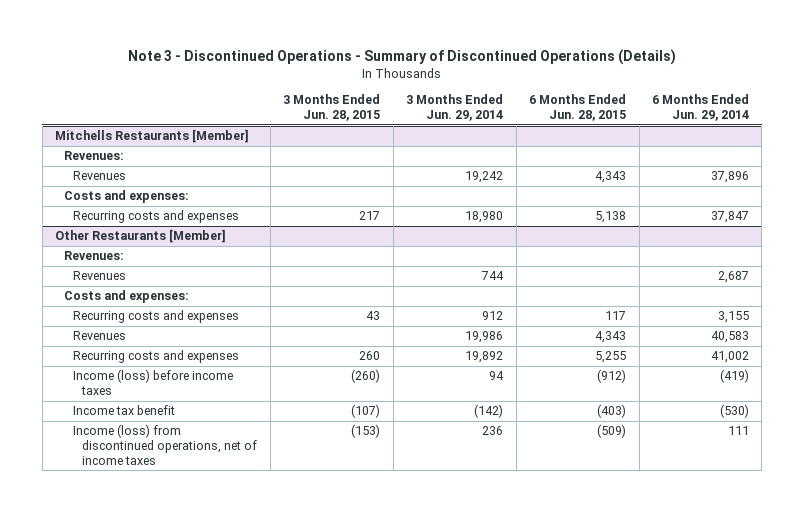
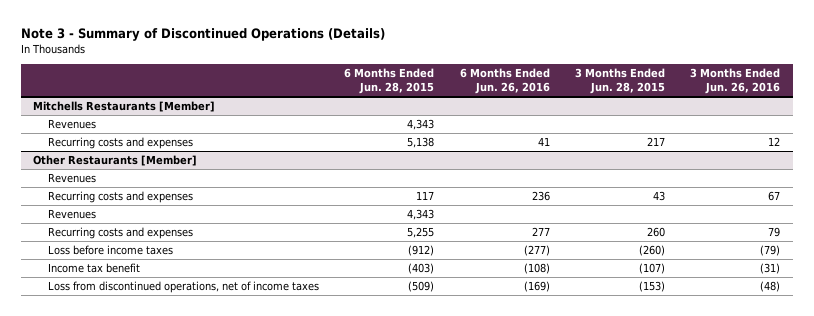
[127,49,676,66] Note 3 - Discontinued Operations - Summary of Discontinued Operations (Details) -> [20,27,385,41] Note 3 - Summary of Discontinued Operations (Details)
[406,94,504,122] 3 Months Ended Jun. 29, 2014 -> none
[651,94,749,122] 6 Months Ended Jun. 29, 2014 -> none
none -> [459,67,550,95] 6 Months Ended Jun. 26, 2016
none -> [690,67,781,95] 3 Months Ended Jun. 26, 2016
[64,151,125,161] Revenues: -> none
[64,190,190,204] Costs and expenses: -> none
[64,251,125,261] Revenues: -> none
[64,290,190,304] Costs and expenses: -> none
[73,369,234,396] Income (loss) before income taxes -> [48,245,174,256] Loss before income taxes
[73,424,258,465] Income (loss) from discontinued operations, net of income taxes -> [48,281,320,294] Loss from discontinued operations, net of income taxes

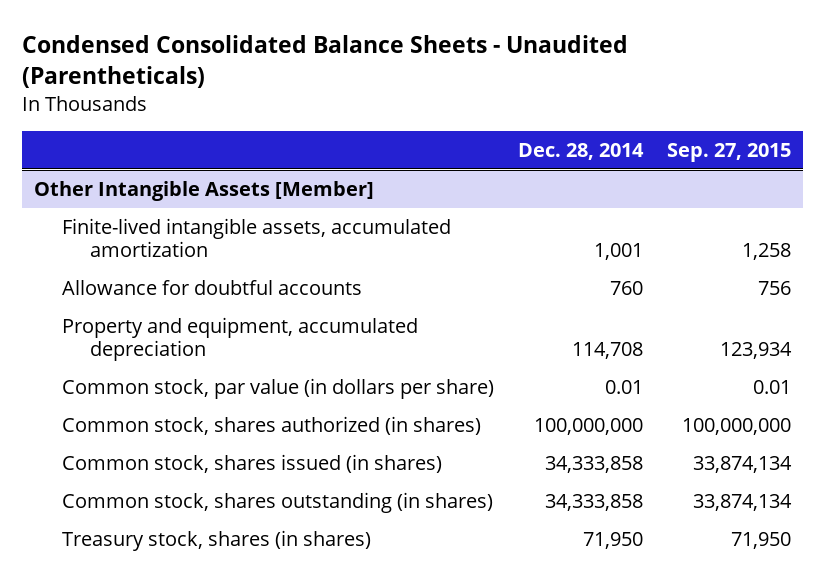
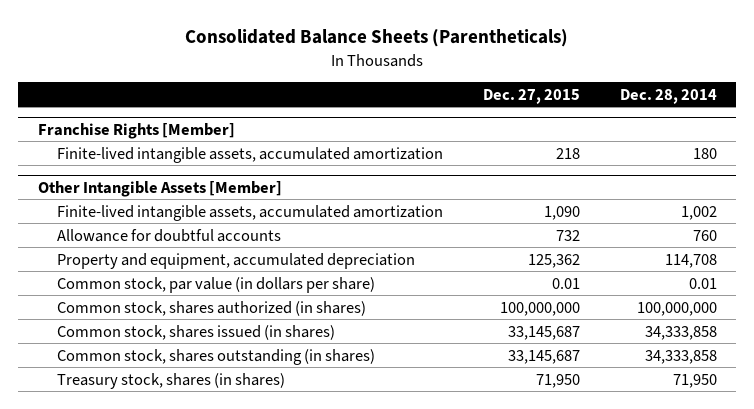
[22,35,629,88] Condensed Consolidated Balance Sheets - Unaudited (Parentheticals) -> [185,29,569,48] Consolidated Balance Sheets (Parentheticals)
[667,142,792,162] Sep. 27, 2015 -> none
none -> [482,88,580,104] Dec. 27, 2015
none -> [37,122,235,139] Franchise Rights [Member]
none -> [56,146,443,163] Finite-lived intangible assets, accumulated amortization
[594,243,644,261] 1,001 -> [680,205,717,220] 1,002

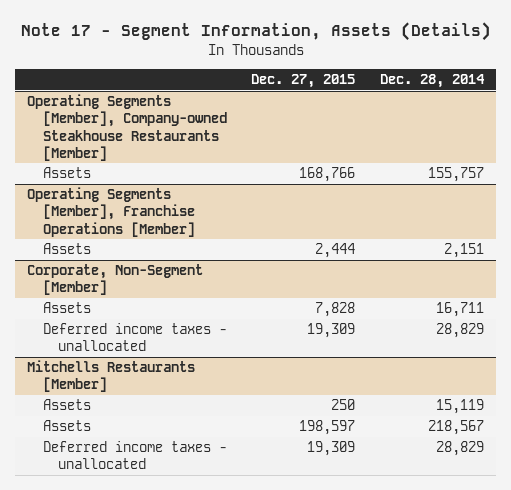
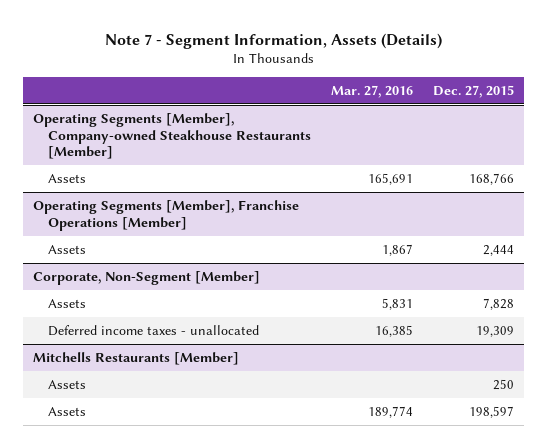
[20,22,491,42] Note 17 - Segment Information, Assets (Details) -> [104,32,442,49] Note 7 - Segment Information, Assets (Details)
[380,74,486,89] Dec. 28, 2014 -> none
none -> [331,85,414,99] Mar. 27, 2016
[42,441,227,470] Deferred income taxes - unallocated -> none

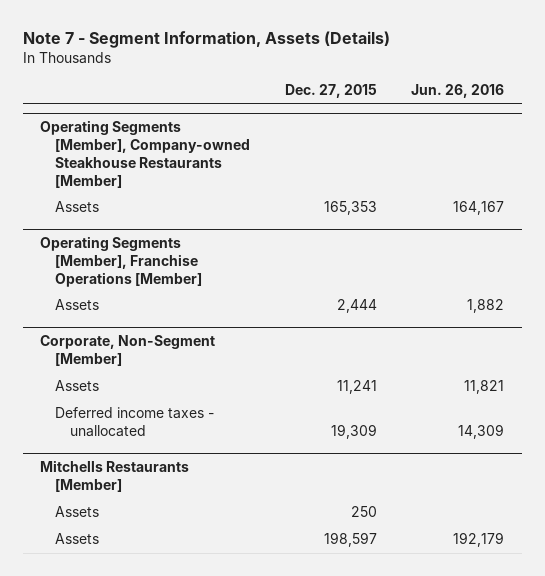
[331,85,414,99] Mar. 27, 2016 -> none
none -> [411,84,505,99] Jun. 26, 2016
[469,172,515,185] 168,766 -> [323,201,377,216] 165,353
[483,297,515,310] 7,828 -> [336,380,377,395] 11,241

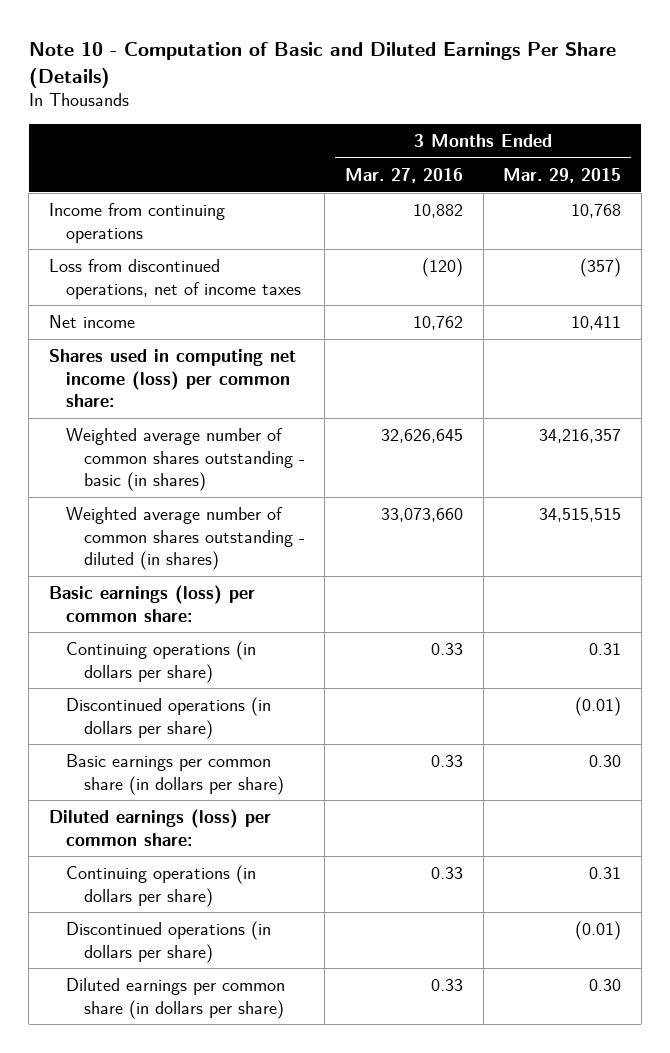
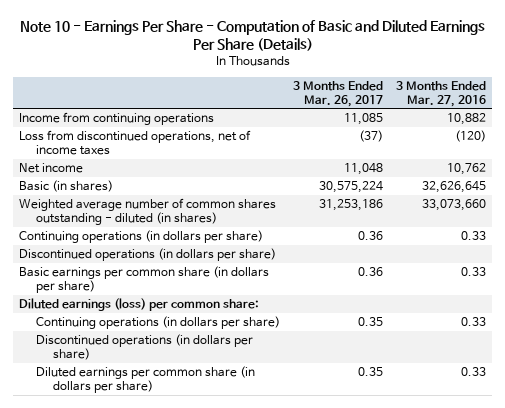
[28,41,616,88] Note 10 - Computation of Basic and Diluted Earnings Per Share (Details) -> [19,20,485,52] Note 10 - Earnings Per Share - Computation of Basic and Diluted Earnings Per Share (Details)
[503,168,622,184] Mar. 29, 2015 -> none
none -> [293,80,384,107] 3 Months Ended Mar. 26, 2017
[48,349,296,407] Shares used in computing net income (loss) per common share: -> none
[66,428,305,491] Weighted average number of common shares outstanding - basic (in shares) -> [19,180,114,193] Basic (in shares)
[48,585,255,622] Basic earnings (loss) per common share: -> none

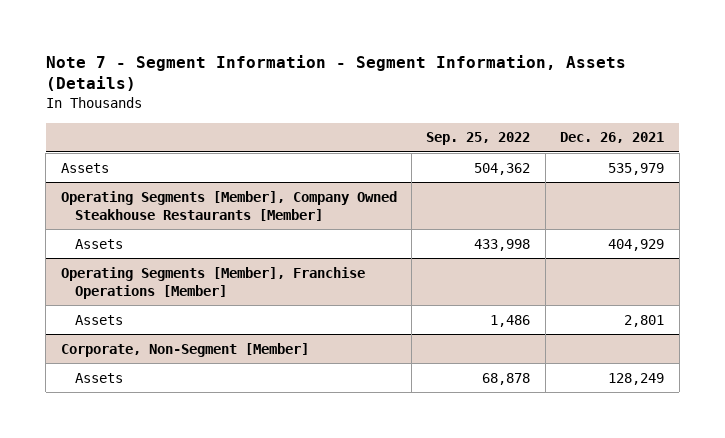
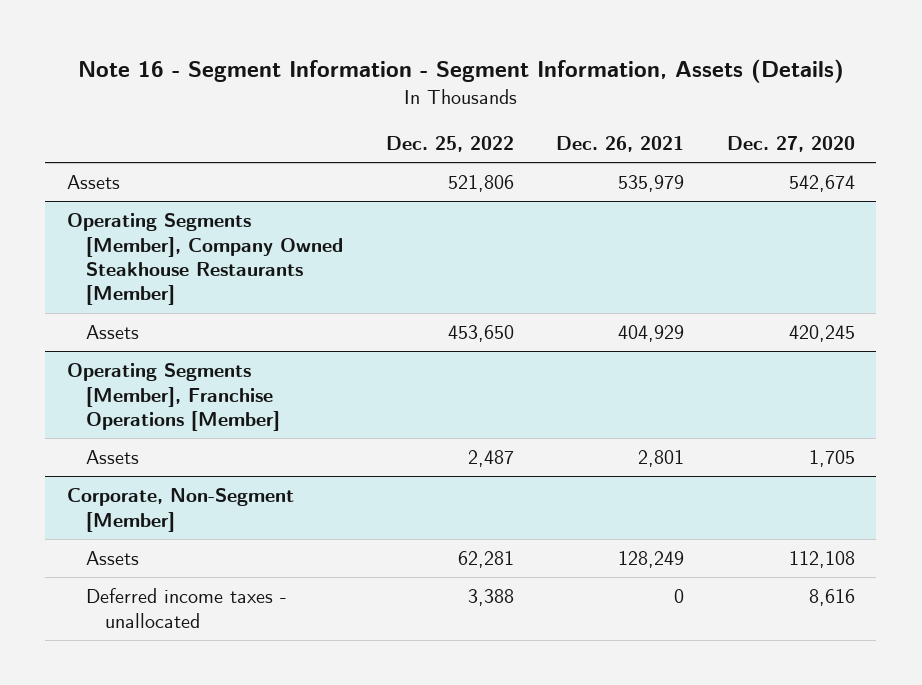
[45,54,626,92] Note 7 - Segment Information - Segment Information, Assets (Details) -> [77,58,844,83] Note 16 - Segment Information - Segment Information, Assets (Details)
[426,132,531,146] Sep. 25, 2022 -> none
none -> [385,136,514,153] Dec. 25, 2022
none -> [726,136,855,153] Dec. 27, 2020
none -> [85,588,287,628] Deferred income taxes - unallocated

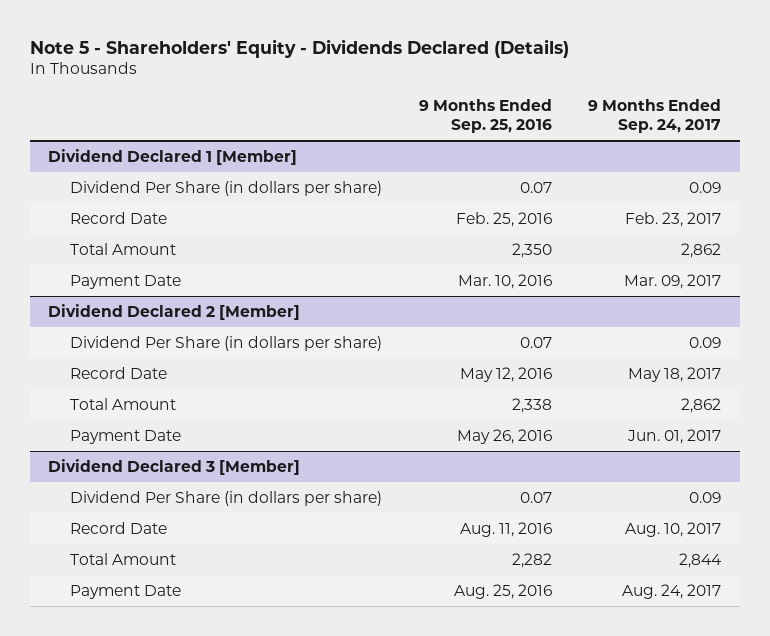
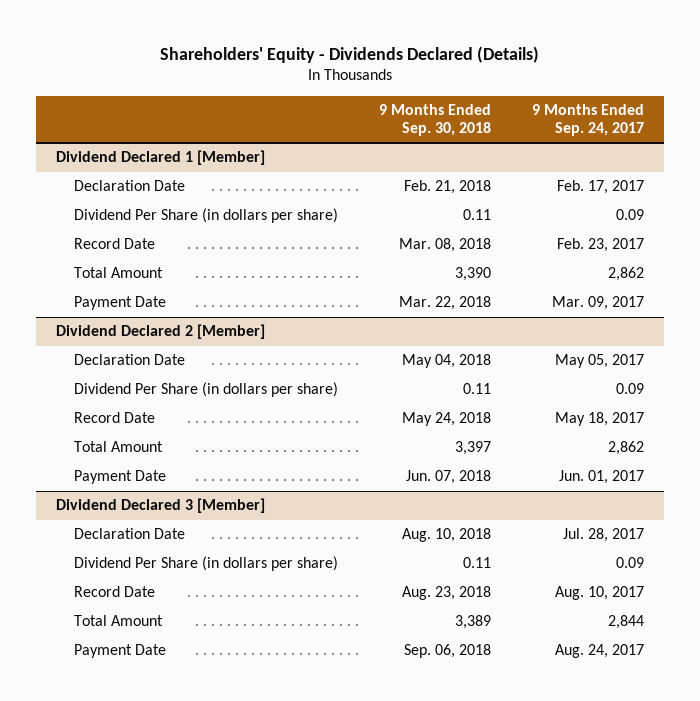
[29,38,569,58] Note 5 - Shareholders' Equity - Dividends Declared (Details) -> [159,45,539,63] Shareholders' Equity - Dividends Declared (Details)
[418,98,552,133] 9 Months Ended Sep. 25, 2016 -> none
none -> [378,103,491,137] 9 Months Ended Sep. 30, 2018
none -> [74,180,186,192] Declaration Date
none -> [74,354,186,366] Declaration Date
none -> [74,528,186,540] Declaration Date

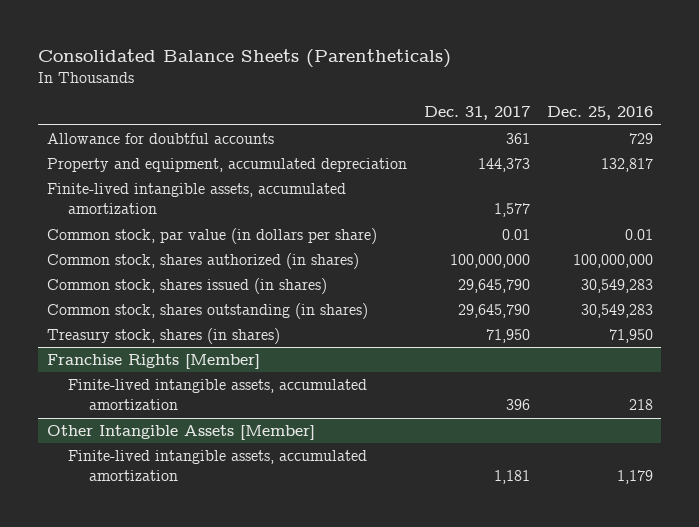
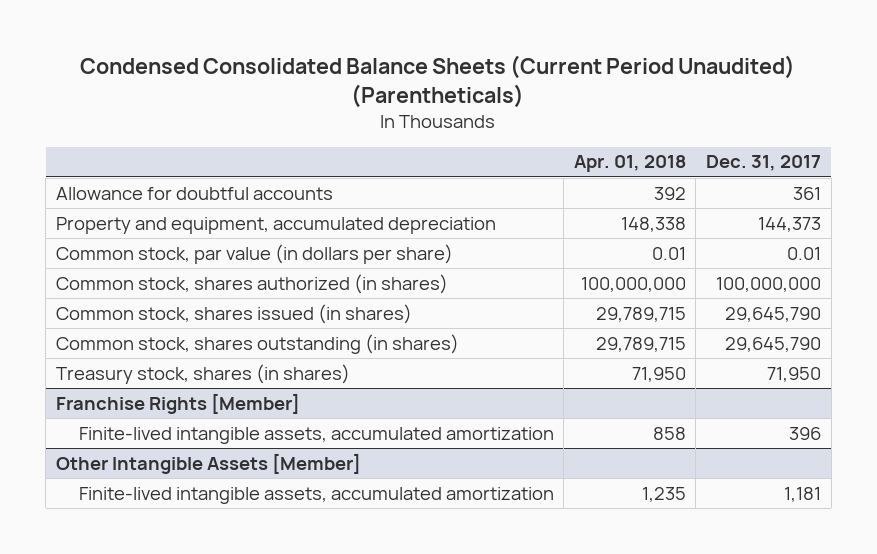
[38,49,452,69] Consolidated Balance Sheets (Parentheticals) -> [80,55,796,109] Condensed Consolidated Balance Sheets (Current Period Unaudited) (Parentheticals)
[546,106,653,121] Dec. 25, 2016 -> none
none -> [573,155,686,173] Apr. 01, 2018
[46,183,346,215] Finite-lived intangible assets, accumulated amortization -> none

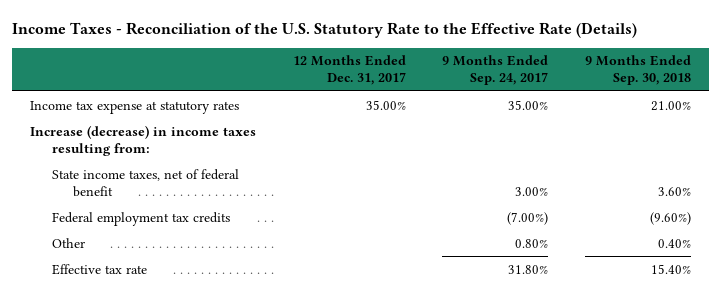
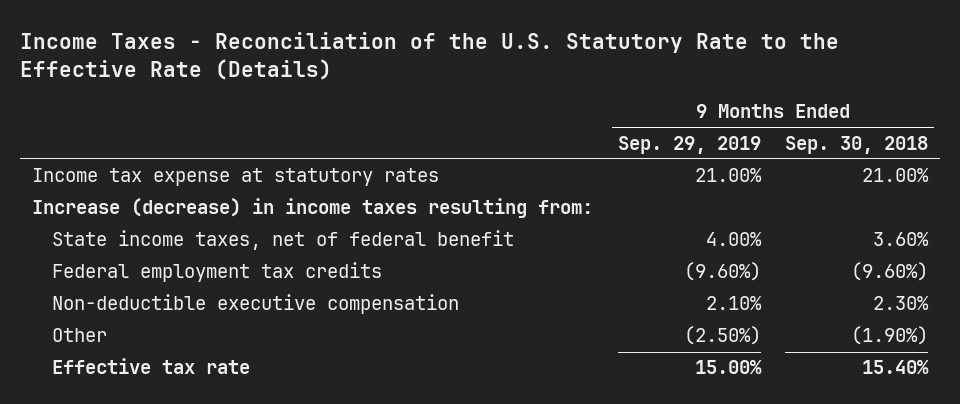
[292,55,406,86] 12 Months Ended Dec. 31, 2017 -> none
[442,55,549,86] 9 Months Ended Sep. 24, 2017 -> none
none -> [617,135,761,154] Sep. 29, 2019
none -> [51,294,459,315] Non-deductible executive compensation
[657,238,691,248] 0.40% -> [850,326,928,346] (1.90%)

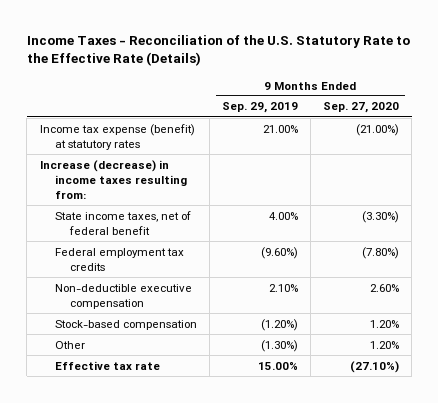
[784,135,928,154] Sep. 30, 2018 -> none
none -> [322,102,399,114] Sep. 27, 2020
[32,168,440,187] Income tax expense at statutory rates -> [39,123,195,150] Income tax expense (benefit) at statutory rates
none -> [54,319,197,330] Stock-based compensation
[683,326,761,346] (2.50%) -> [260,339,298,352] (1.30%)

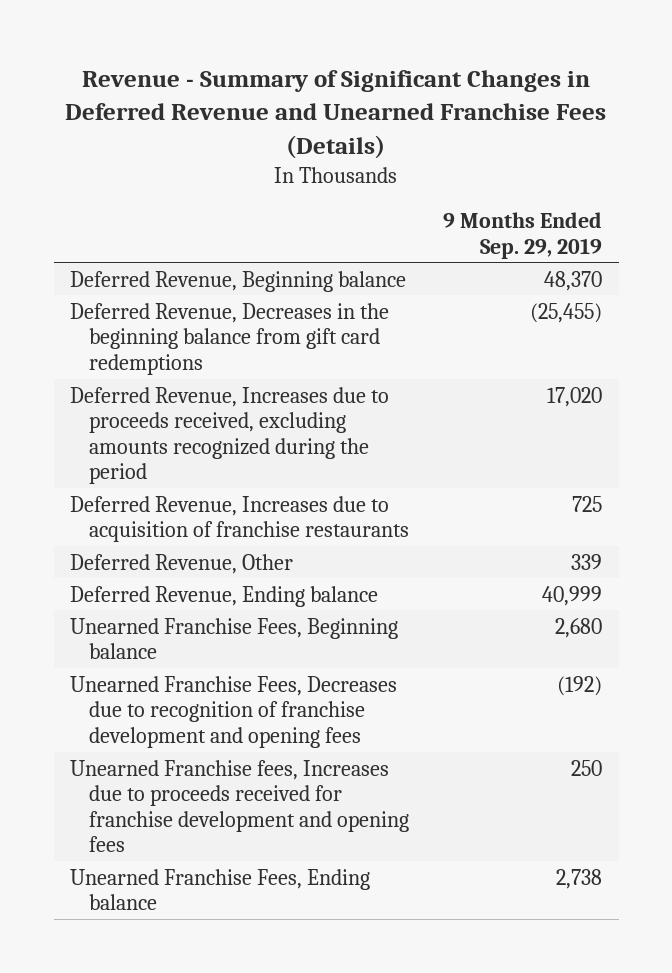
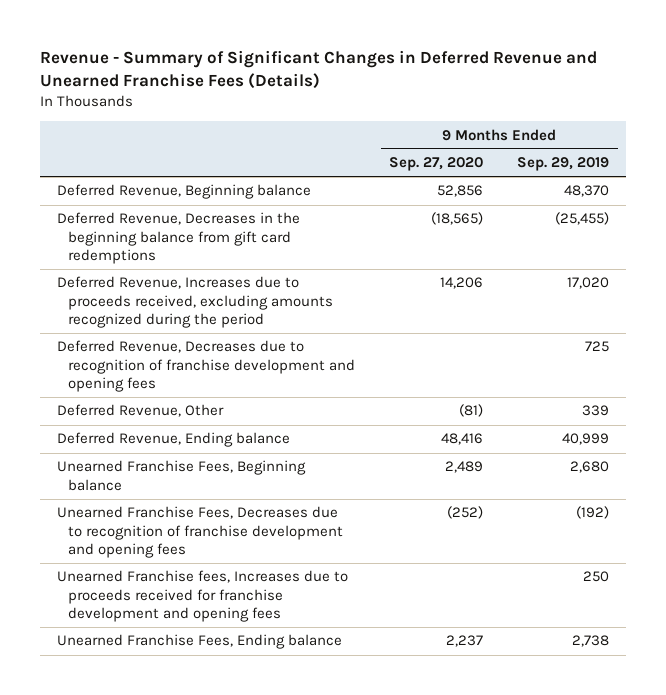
none -> [389,157,484,172] Sep. 27, 2020
[70,495,410,543] Deferred Revenue, Increases due to acquisition of franchise restaurants -> [56,340,355,392] Deferred Revenue, Decreases due to recognition of franchise development and opening fees

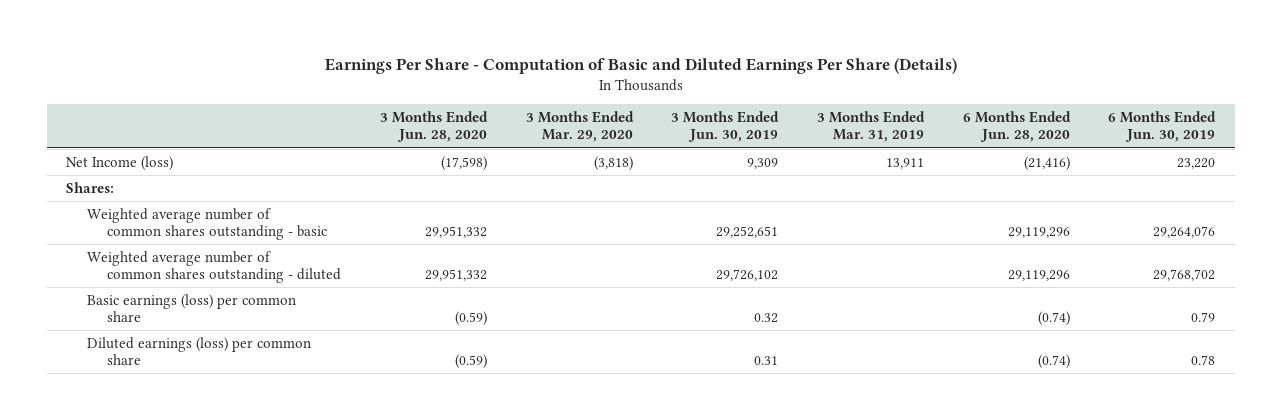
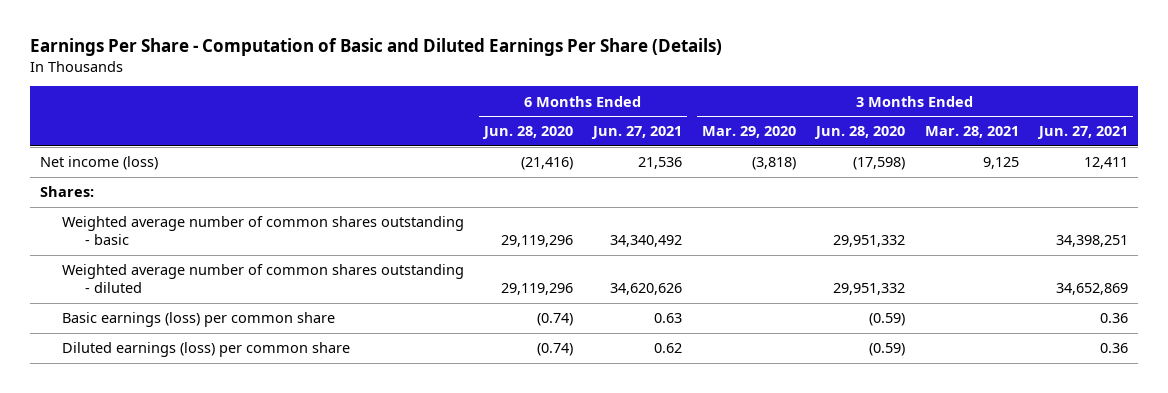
[671,111,780,143] 3 Months Ended Jun. 30, 2019 -> none
[817,111,926,143] 3 Months Ended Mar. 31, 2019 -> none
[1108,111,1217,143] 6 Months Ended Jun. 30, 2019 -> none
none -> [591,126,683,140] Jun. 27, 2021
none -> [925,126,1020,139] Mar. 28, 2021
none -> [1037,126,1129,140] Jun. 27, 2021
[66,155,174,171] Net Income (loss) -> [39,156,158,171] Net income (loss)

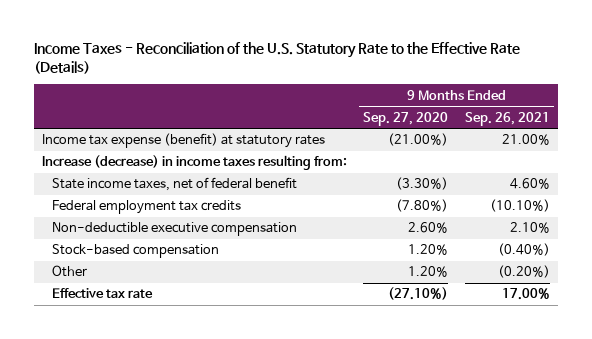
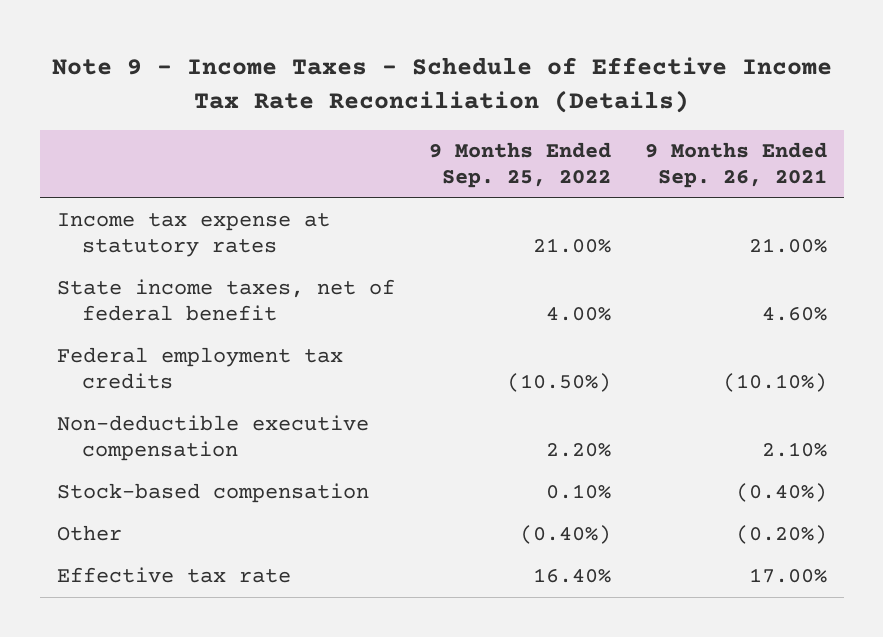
[33,41,520,74] Income Taxes - Reconciliation of the U.S. Statutory Rate to the Effective Rate (Details) -> [51,56,832,113] Note 9 - Income Taxes - Schedule of Effective Income Tax Rate Reconciliation (Details)
[363,111,449,126] Sep. 27, 2020 -> none
none -> [428,142,611,188] 9 Months Ended Sep. 25, 2022
[42,155,348,171] Increase (decrease) in income taxes resulting from: -> none
[42,133,326,149] Income tax expense (benefit) at statutory rates -> [56,213,330,258] Income tax expense at statutory rates

